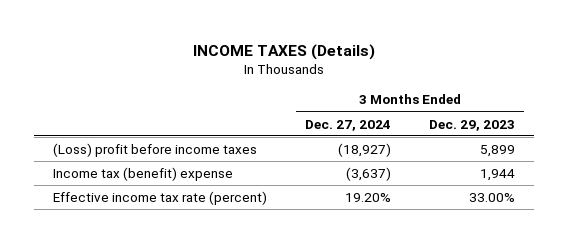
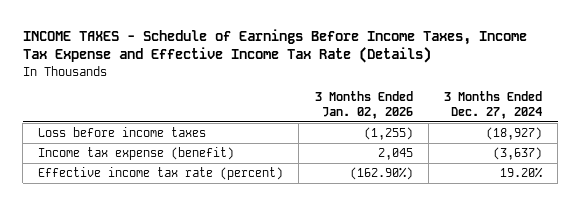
[193,43,376,60] INCOME TAXES (Details) -> [22,29,527,64] INCOME TAXES - Schedule of Earnings Before Income Taxes, Income Tax Expense and Effective Income Tax Rate (Details)
[428,119,515,131] Dec. 29, 2023 -> none
none -> [314,91,413,119] 3 Months Ended Jan. 02, 2026
[53,142,258,157] (Loss) profit before income taxes -> [38,126,207,137] Loss before income taxes
[53,166,234,181] Income tax (benefit) expense -> [38,146,235,160] Income tax expense (benefit)

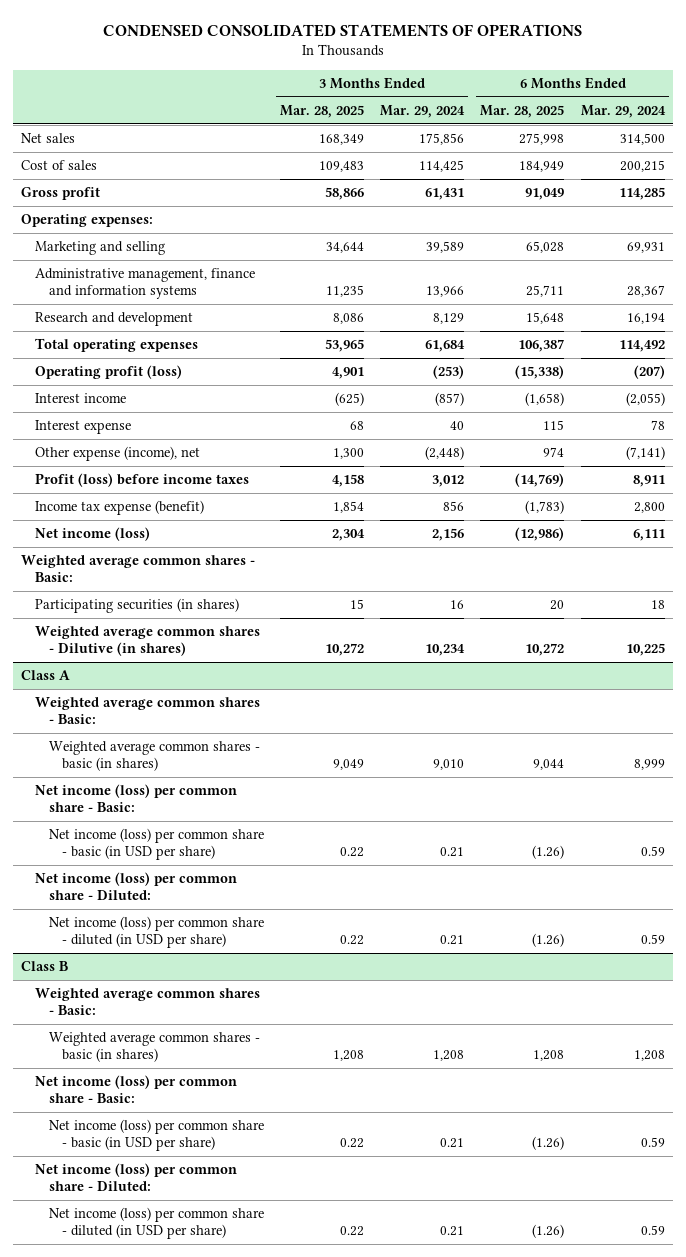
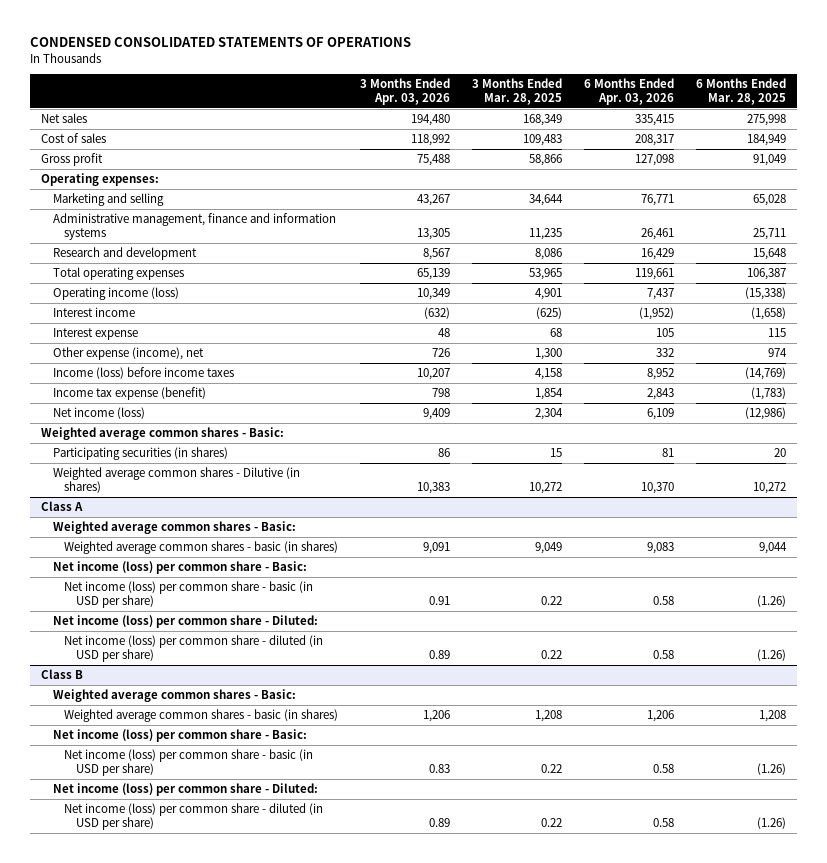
[380,105,466,119] Mar. 29, 2024 -> none
[580,105,666,119] Mar. 29, 2024 -> none
none -> [360,78,451,105] 3 Months Ended Apr. 03, 2026
none -> [584,78,675,105] 6 Months Ended Apr. 03, 2026
[34,365,182,380] Operating profit (loss) -> [52,287,179,301] Operating income (loss)
[34,473,249,488] Profit (loss) before income taxes -> [52,367,234,380] Income (loss) before income taxes

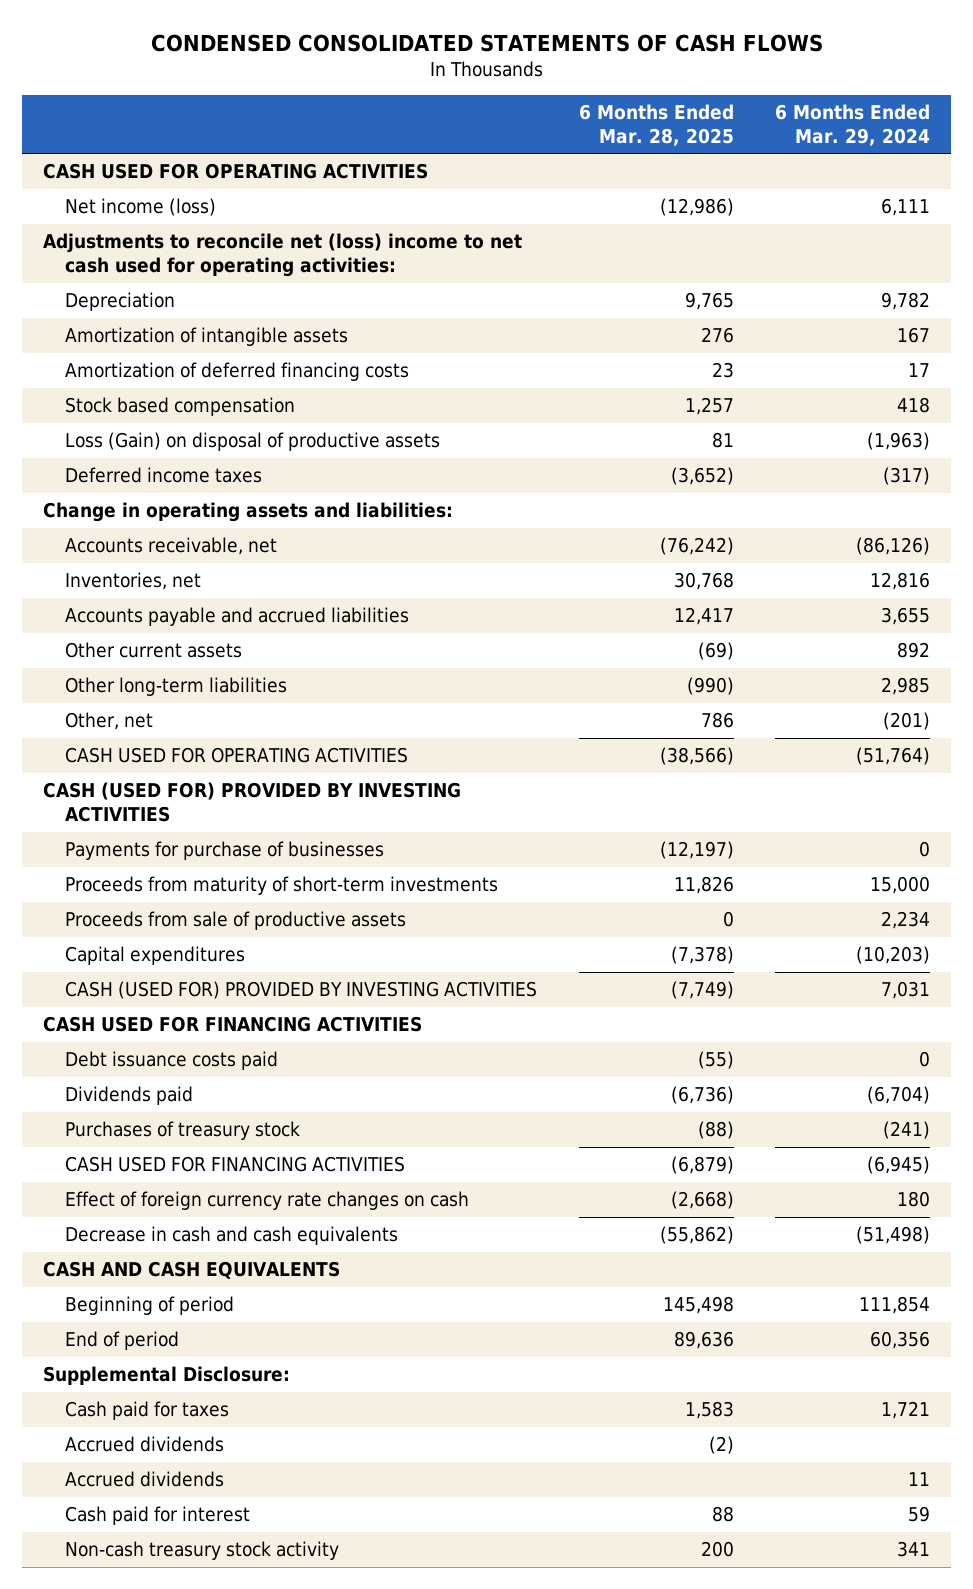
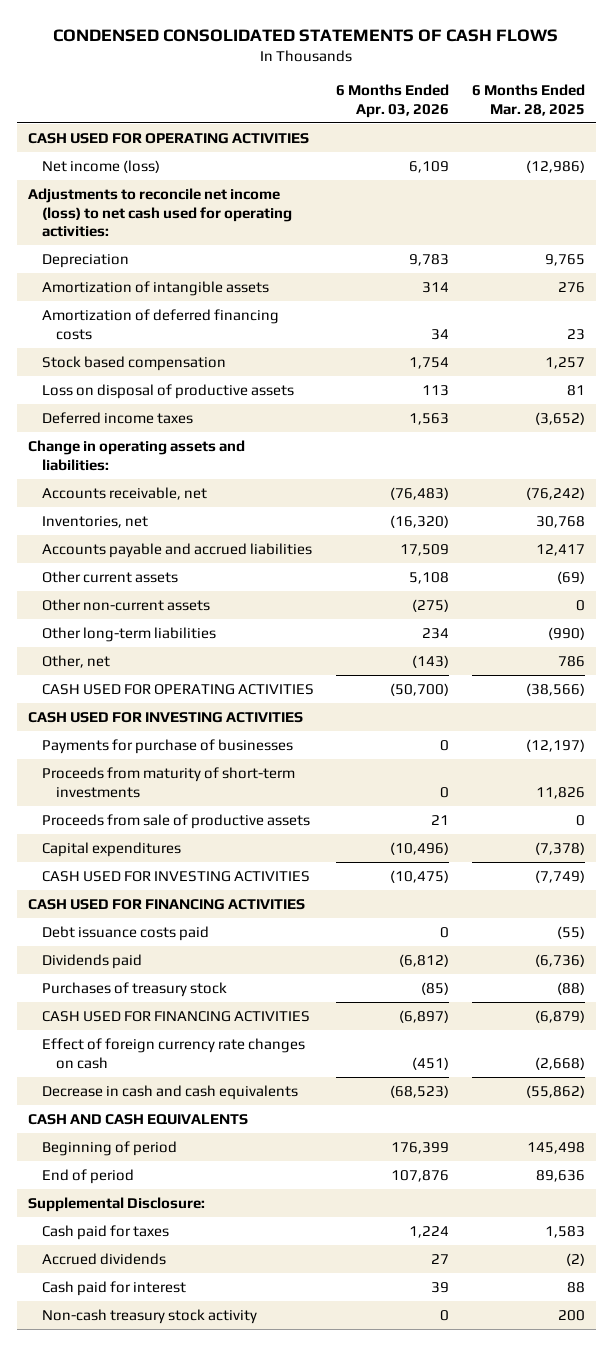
[775,103,931,146] 6 Months Ended Mar. 29, 2024 -> none
none -> [336,84,450,118] 6 Months Ended Apr. 03, 2026
[42,233,522,278] Adjustments to reconcile net (loss) income to net cash used for operating activities: -> [28,188,293,238] Adjustments to reconcile net income (loss) to net cash used for operating activities:
[64,432,440,452] Loss (Gain) on disposal of productive assets -> [42,384,295,400] Loss on disposal of productive assets
none -> [42,599,211,612] Other non-current assets
[42,782,461,823] CASH (USED FOR) PROVIDED BY INVESTING ACTIVITIES -> [28,712,304,724] CASH USED FOR INVESTING ACTIVITIES
[64,981,537,1000] CASH (USED FOR) PROVIDED BY INVESTING ACTIVITIES -> [42,871,311,883] CASH USED FOR INVESTING ACTIVITIES
[64,1471,224,1488] Accrued dividends -> none

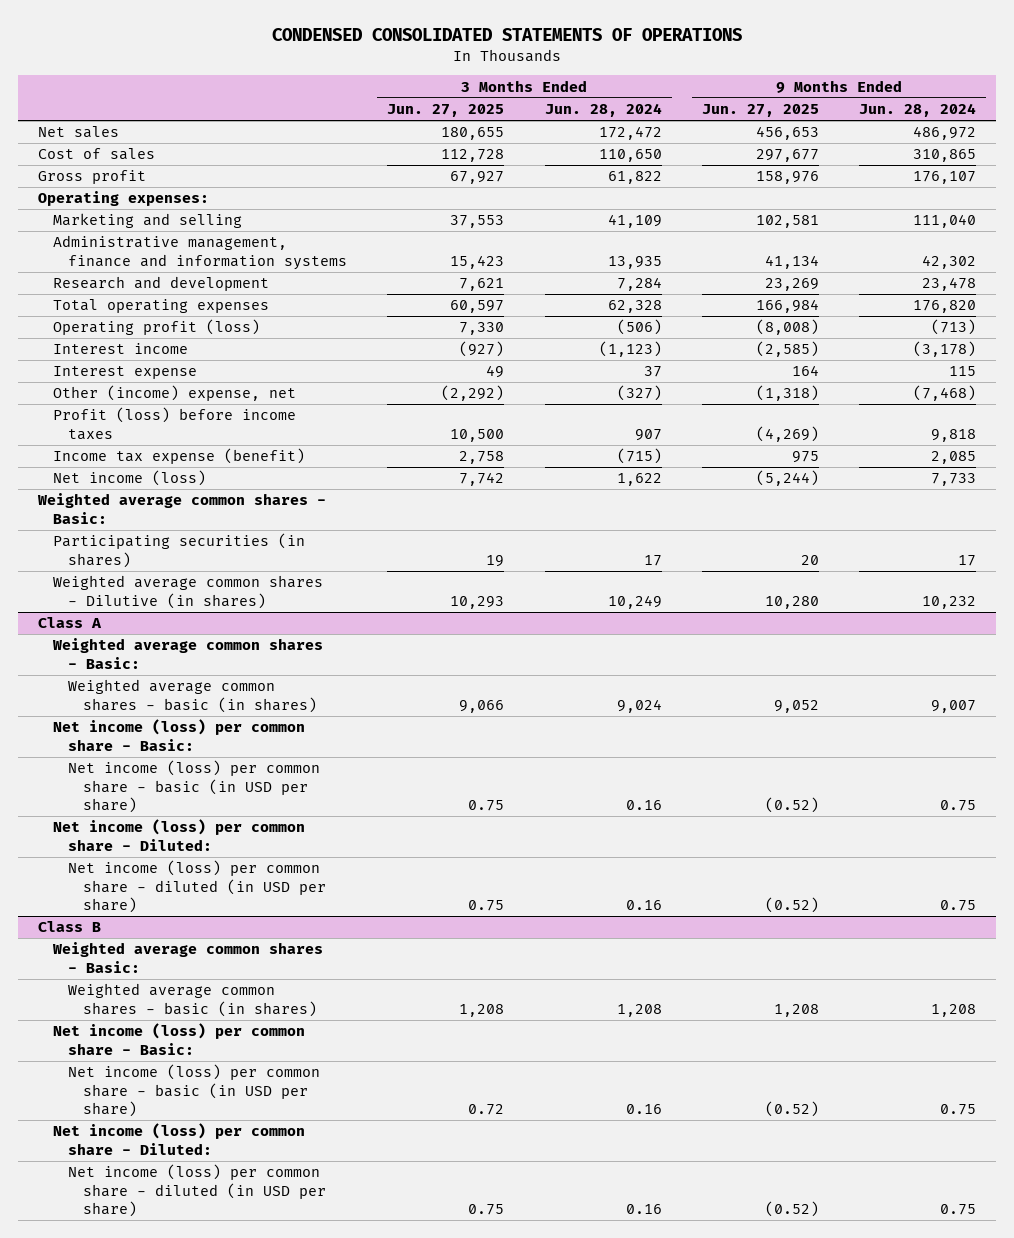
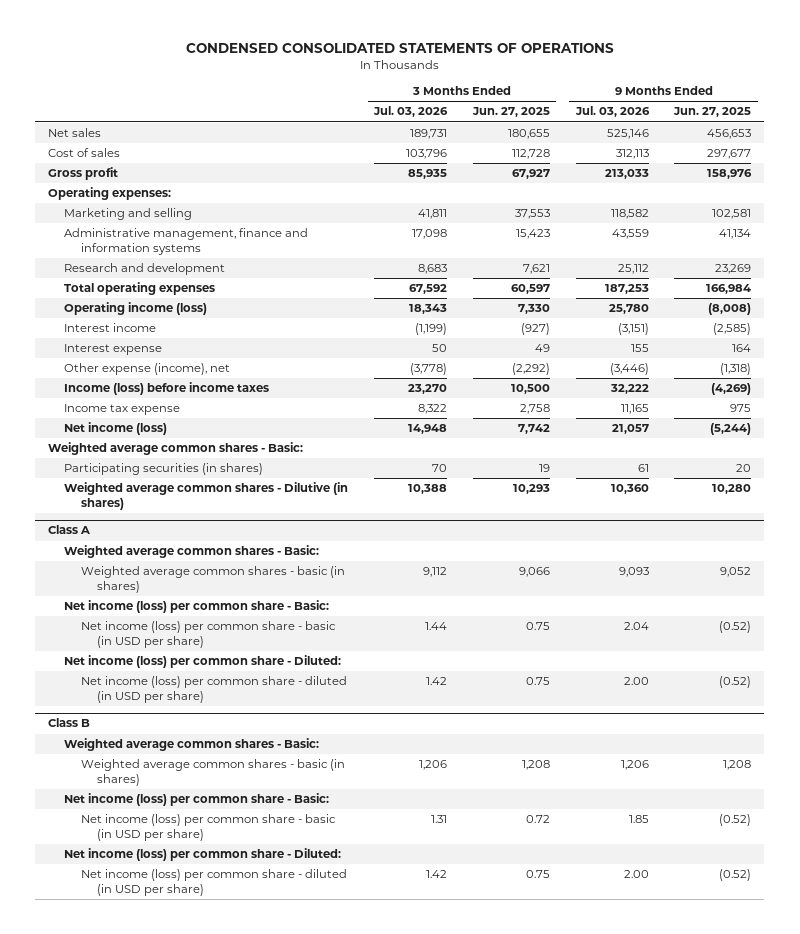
[544,103,662,118] Jun. 28, 2024 -> none
[858,103,976,118] Jun. 28, 2024 -> none
none -> [373,106,449,118] Jul. 03, 2026
none -> [574,106,650,118] Jul. 03, 2026
[53,319,261,336] Operating profit (loss) -> [64,302,208,316] Operating income (loss)
[53,385,297,402] Other (income) expense, net -> [64,363,231,376] Other expense (income), net
[53,407,297,440] Profit (loss) before income taxes -> [64,382,270,396] Income (loss) before income taxes
[53,448,306,465] Income tax expense (benefit) -> [64,404,181,416] Income tax expense

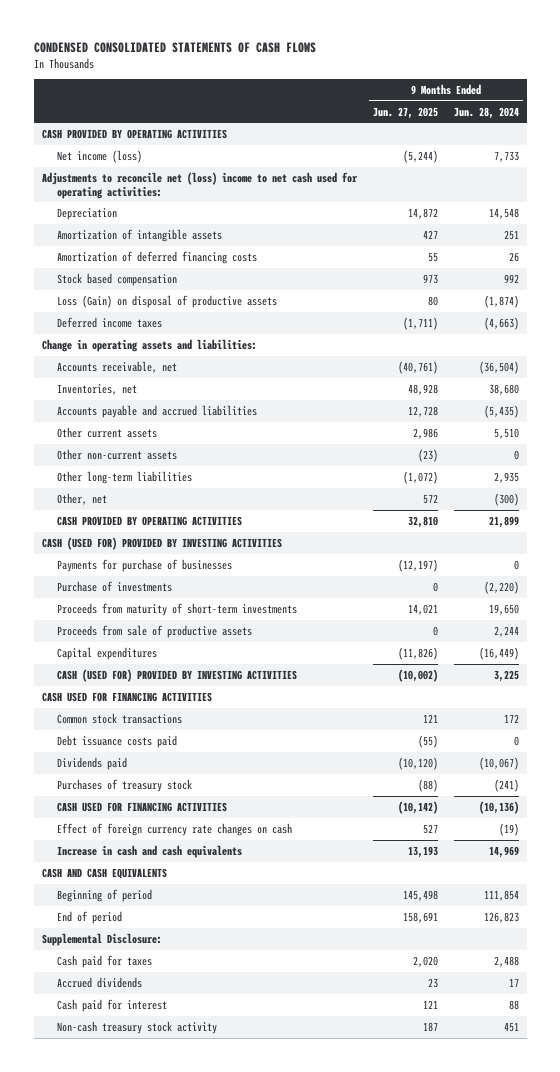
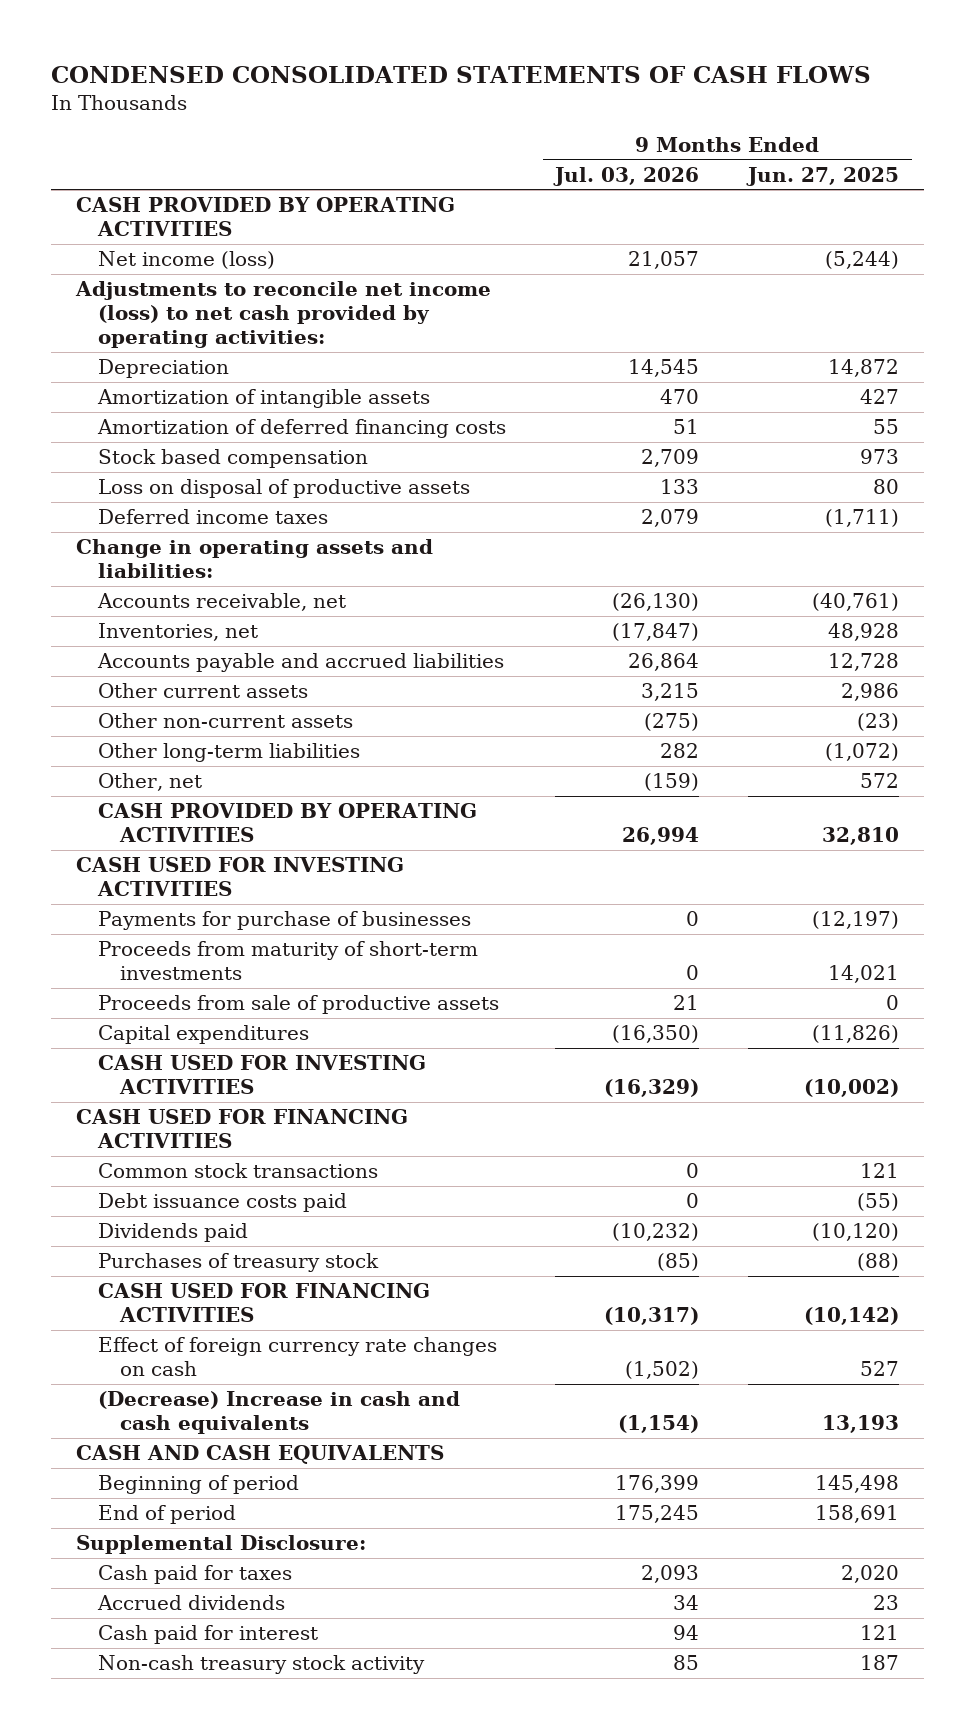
[453,106,519,119] Jun. 28, 2024 -> none
none -> [553,166,700,186] Jul. 03, 2026
[41,171,358,199] Adjustments to reconcile net (loss) income to net cash used for operating activities: -> [74,281,491,349] Adjustments to reconcile net income (loss) to net cash provided by operating activities:
[56,294,277,308] Loss (Gain) on disposal of productive assets -> [98,479,471,499] Loss on disposal of productive assets
[41,536,282,550] CASH (USED FOR) PROVIDED BY INVESTING ACTIVITIES -> [75,857,404,897] CASH USED FOR INVESTING ACTIVITIES
[56,580,172,592] Purchase of investments -> none
[56,668,297,682] CASH (USED FOR) PROVIDED BY INVESTING ACTIVITIES -> [98,1055,427,1095] CASH USED FOR INVESTING ACTIVITIES
[56,844,242,858] Increase in cash and cash equivalents -> [98,1391,461,1435] (Decrease) Increase in cash and cash equivalents

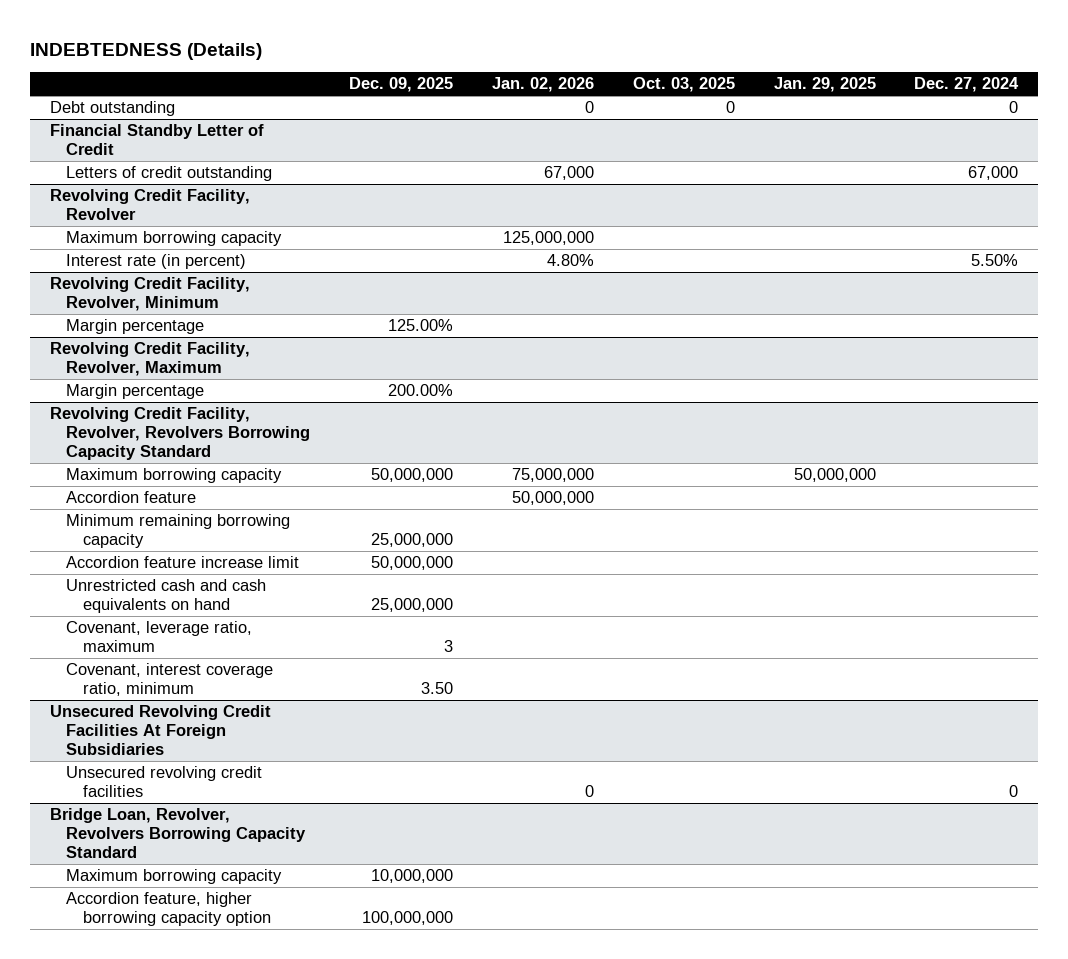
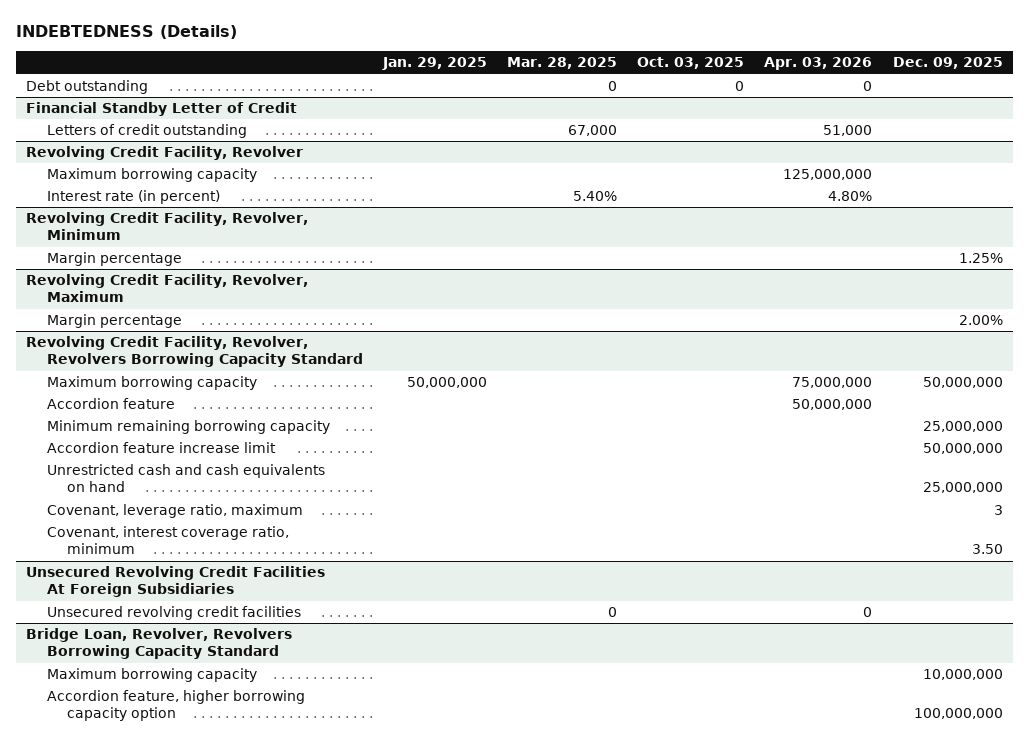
[492,77,595,93] Jan. 02, 2026 -> none
[914,77,1020,93] Dec. 27, 2024 -> none
none -> [506,57,617,70] Mar. 28, 2025
none -> [764,57,873,71] Apr. 03, 2026
[388,319,454,332] 125.00% -> [958,253,1003,264] 1.25%
[388,384,454,397] 200.00% -> [958,315,1003,326] 2.00%

